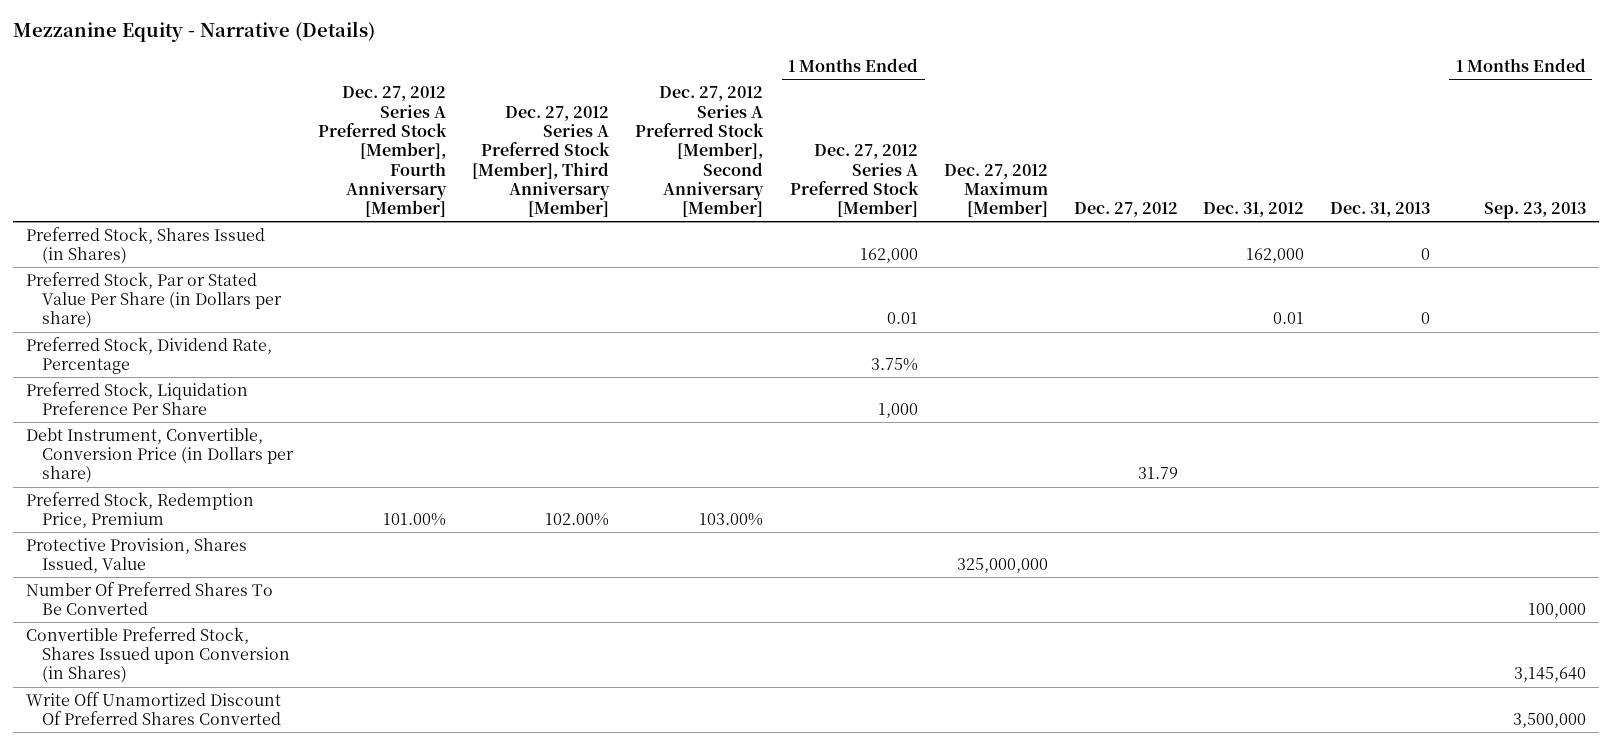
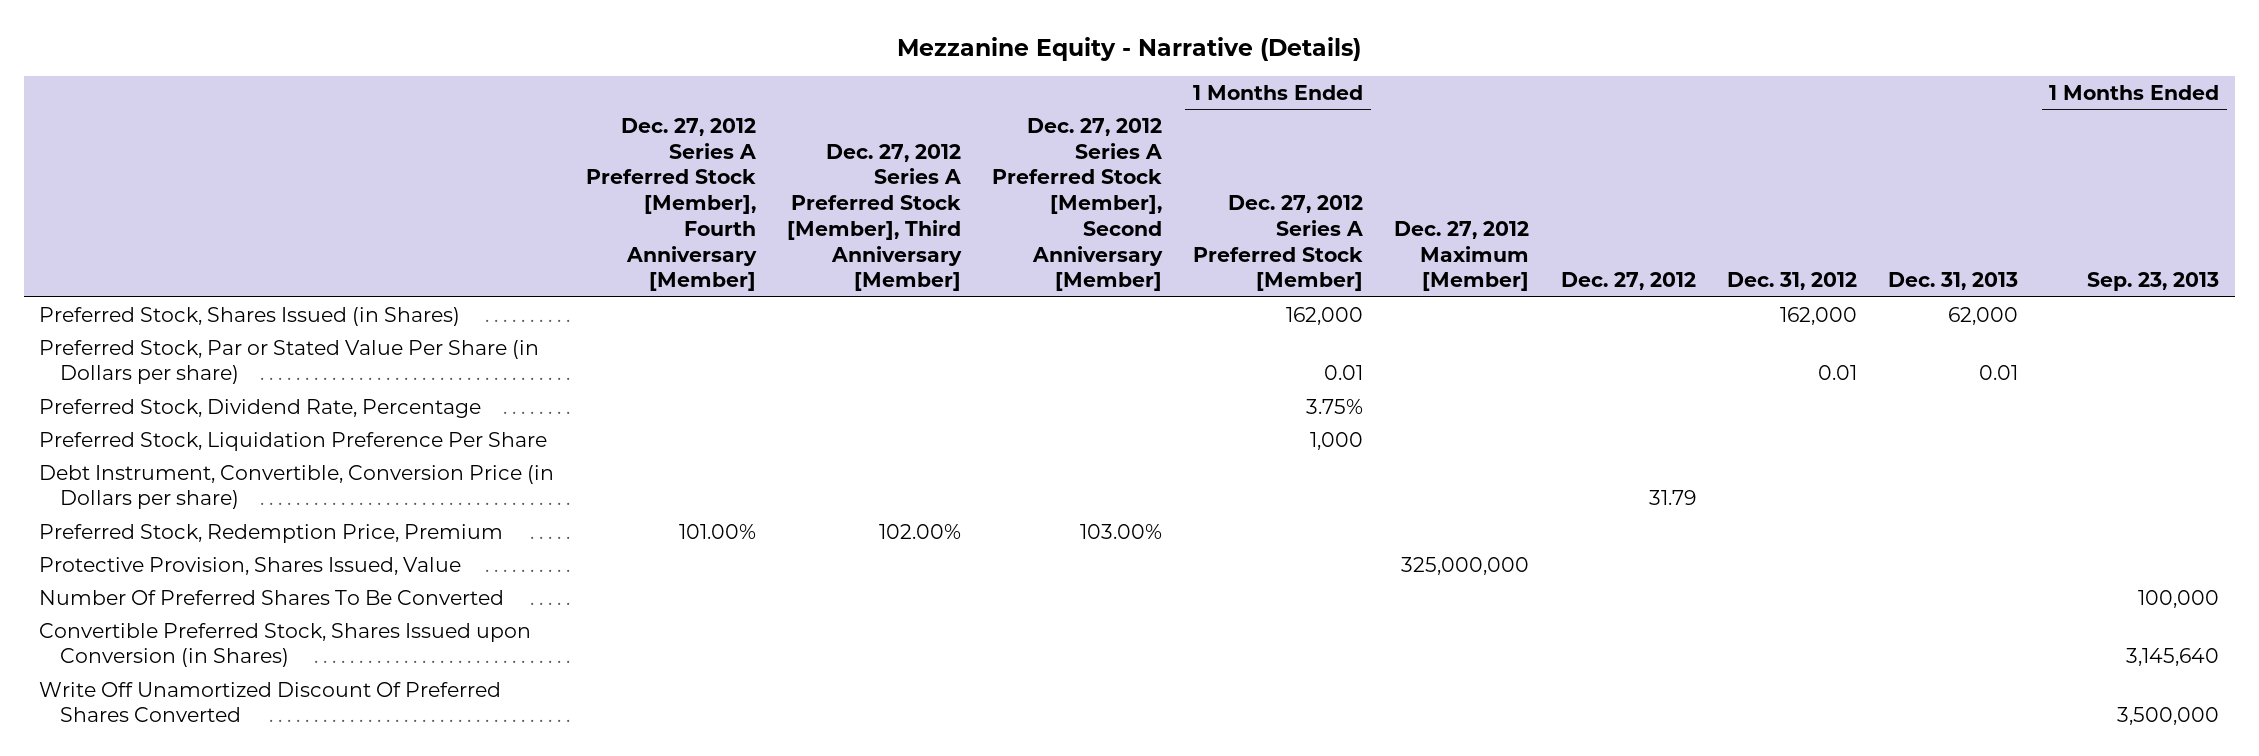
[1421,248,1431,261] 0 -> [1948,306,2019,325] 62,000
[1421,312,1431,325] 0 -> [1979,365,2019,381] 0.01

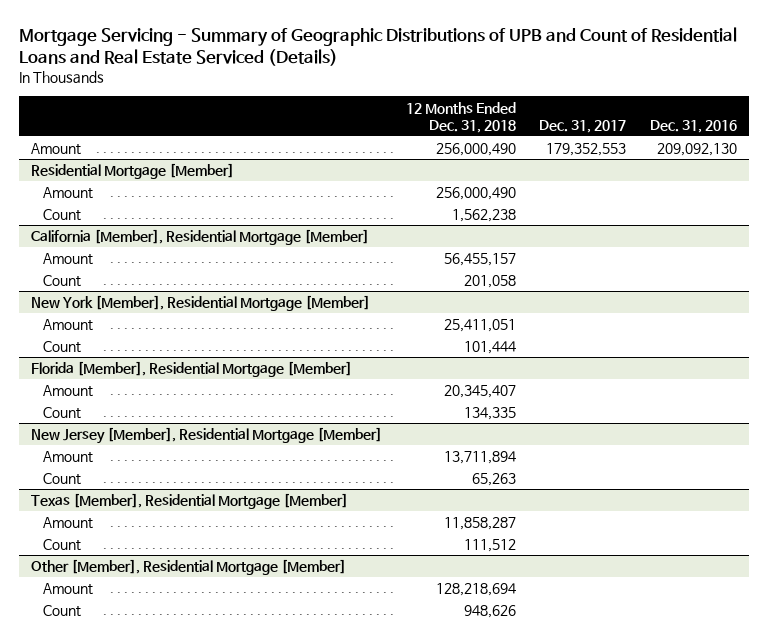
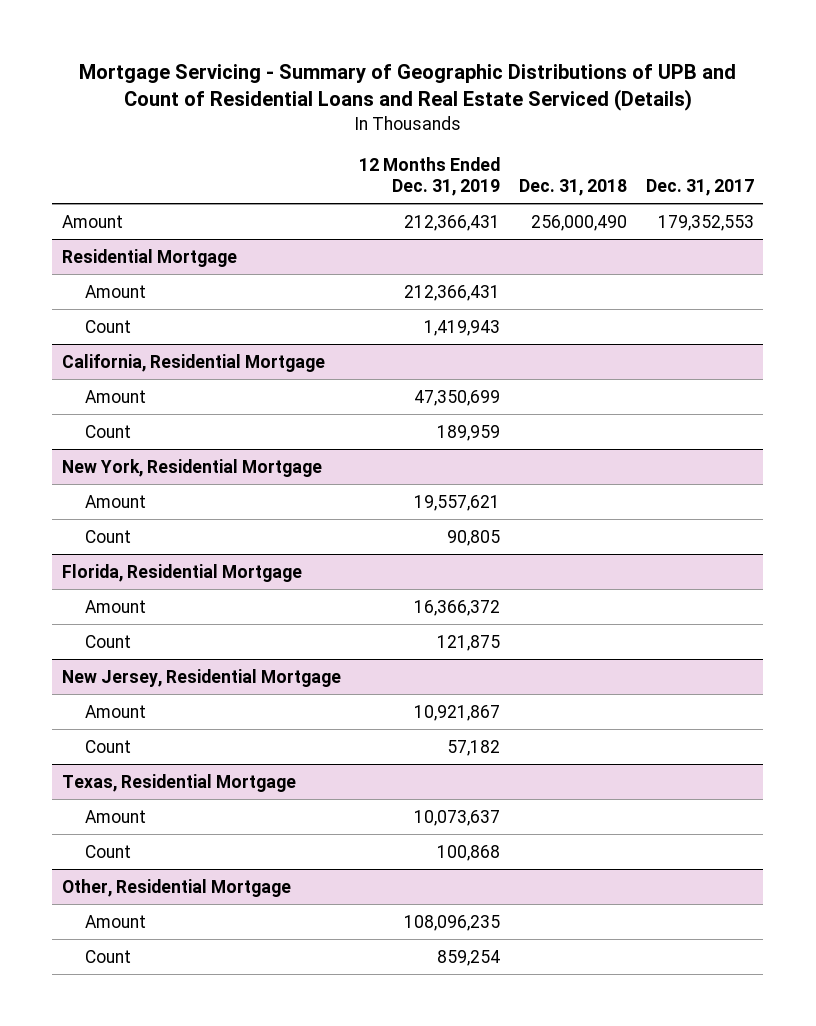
[405,101,516,133] 12 Months Ended Dec. 31, 2018 -> none
[649,119,737,133] Dec. 31, 2016 -> none
none -> [359,156,501,196] 12 Months Ended Dec. 31, 2019
none -> [519,178,628,196] Dec. 31, 2018
[31,163,235,180] Residential Mortgage [Member] -> [61,248,237,267] Residential Mortgage
[31,229,370,246] California [Member], Residential Mortgage [Member] -> [61,353,325,372] California, Residential Mortgage
[31,295,371,312] New York [Member], Residential Mortgage [Member] -> [61,458,322,477] New York, Residential Mortgage
[31,361,353,378] Florida [Member], Residential Mortgage [Member] -> [61,563,302,582] Florida, Residential Mortgage
[31,427,383,445] New Jersey [Member], Residential Mortgage [Member] -> [61,668,341,687] New Jersey, Residential Mortgage
[31,493,349,510] Texas [Member], Residential Mortgage [Member] -> [61,773,296,792] Texas, Residential Mortgage
[31,559,347,576] Other [Member], Residential Mortgage [Member] -> [61,878,291,897] Other, Residential Mortgage

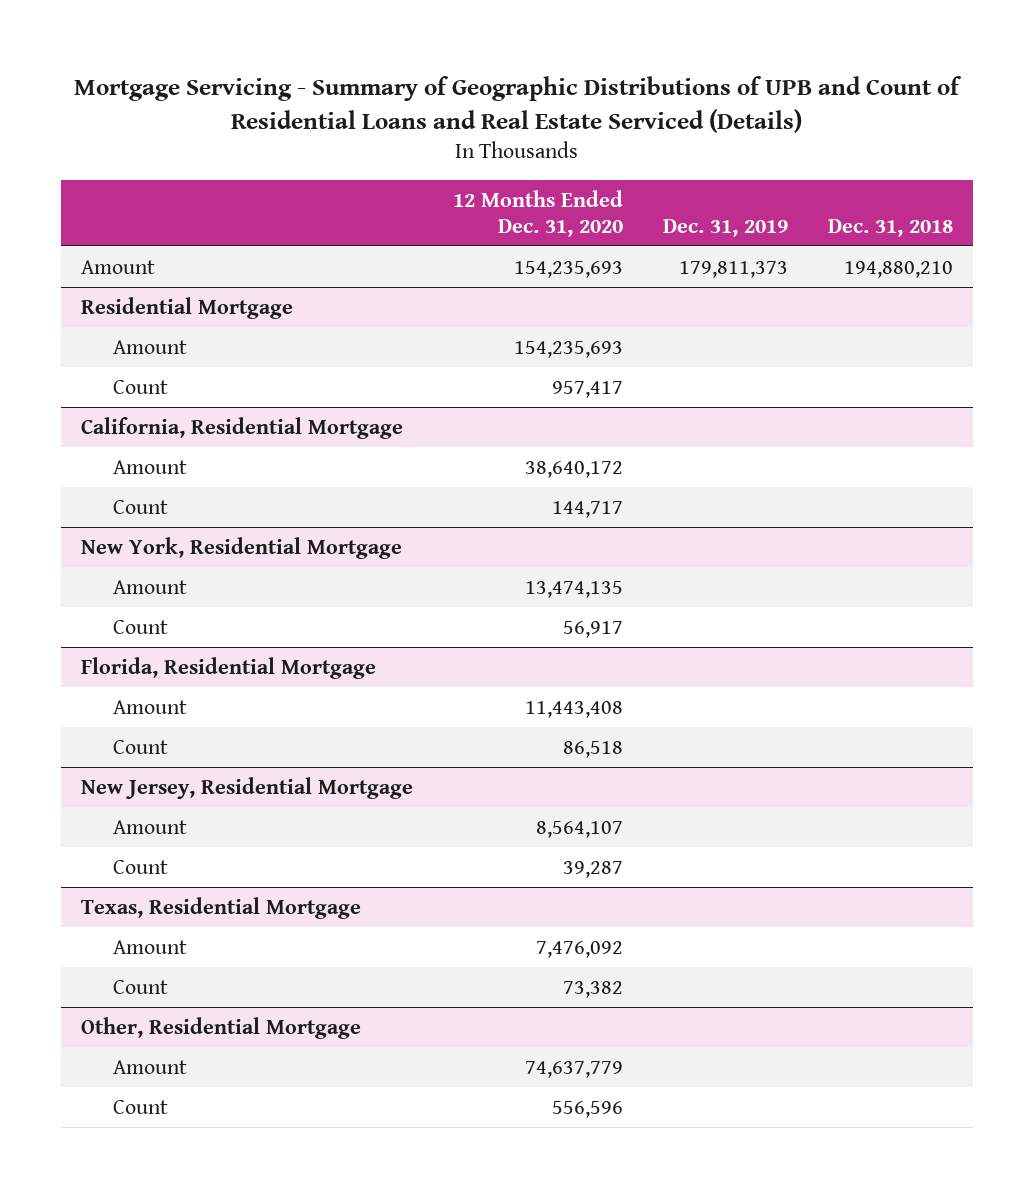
[359,156,501,196] 12 Months Ended Dec. 31, 2019 -> none
[645,178,754,196] Dec. 31, 2017 -> none
none -> [452,189,623,237] 12 Months Ended Dec. 31, 2020
none -> [662,218,788,237] Dec. 31, 2019
[531,214,628,231] 256,000,490 -> [843,260,953,278] 194,880,210

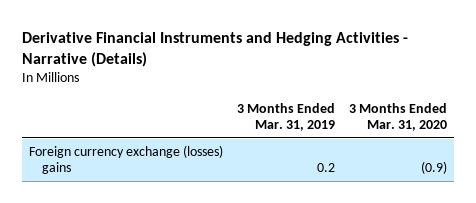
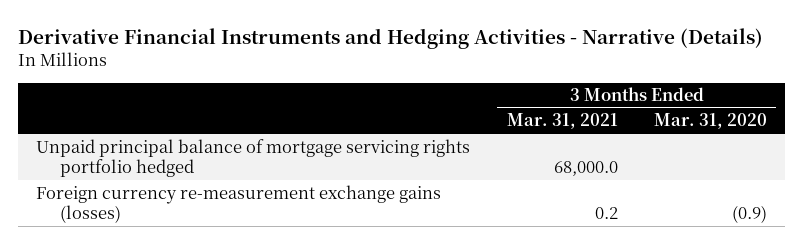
[236,103,335,132] 3 Months Ended Mar. 31, 2019 -> none
none -> [506,113,618,130] Mar. 31, 2021
none -> [36,138,471,177] Unpaid principal balance of mortgage servicing rights portfolio hedged
[28,145,223,175] Foreign currency exchange (losses) gains -> [36,184,442,223] Foreign currency re-measurement exchange gains (losses)

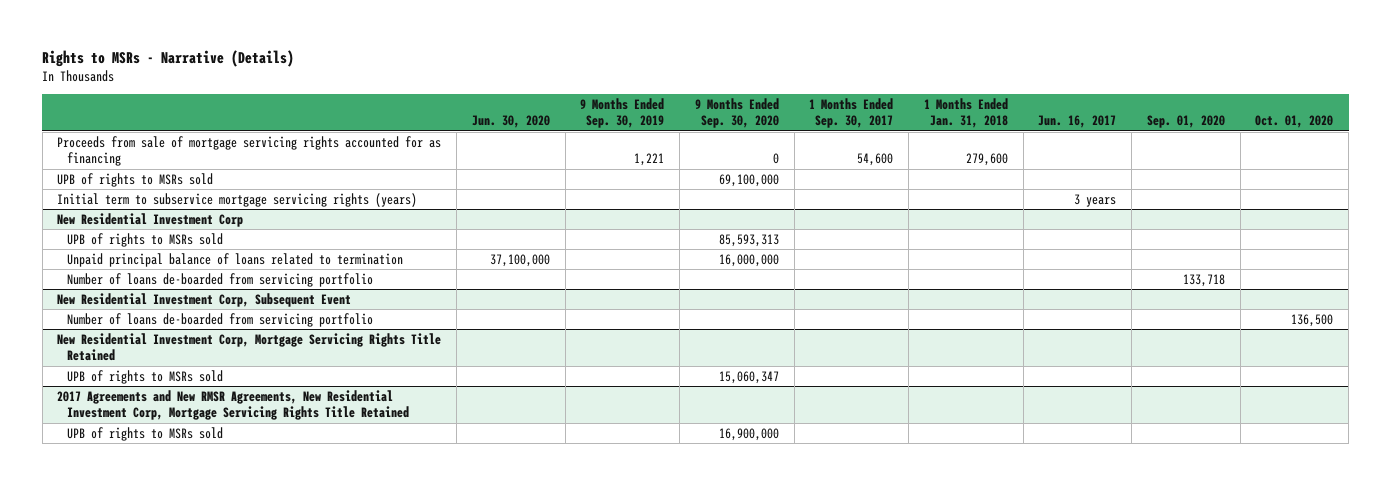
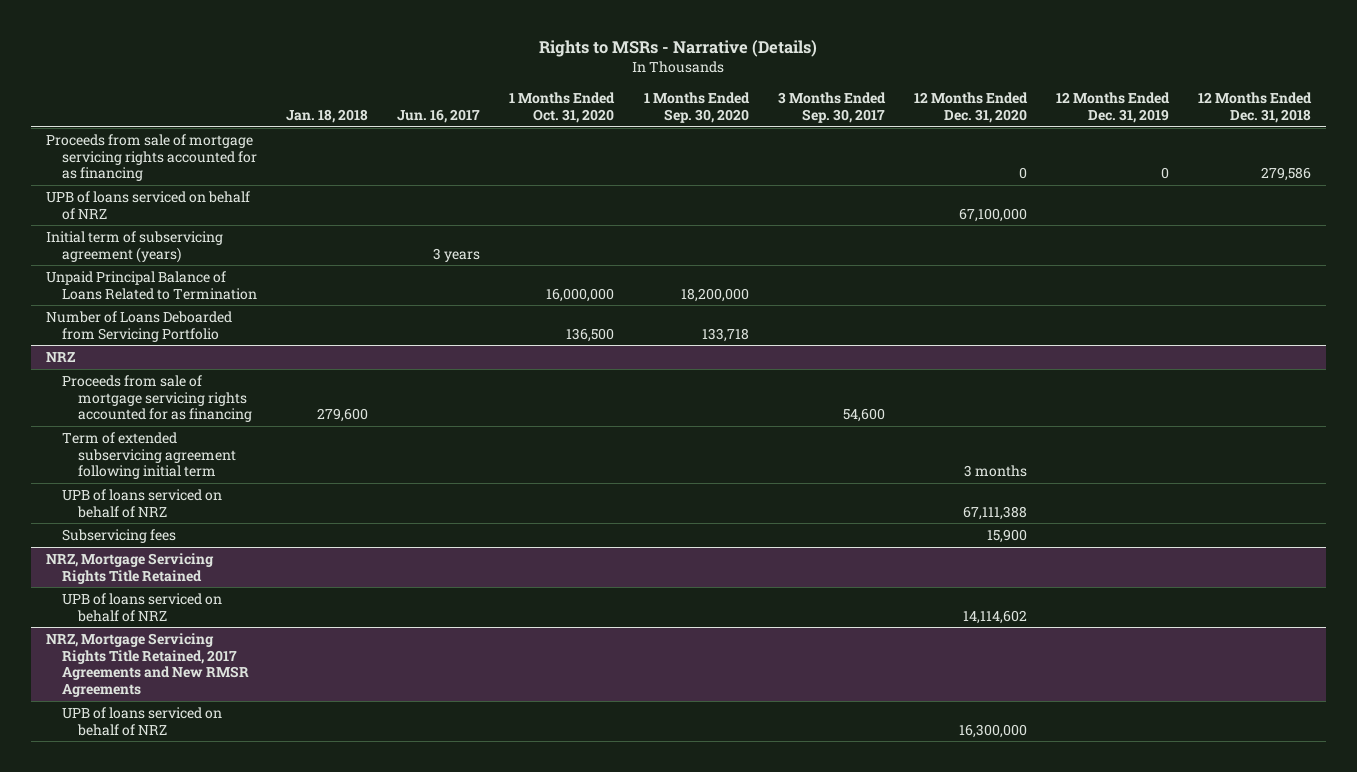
[471,115,550,129] Jun. 30, 2020 -> none
[580,97,665,129] 9 Months Ended Sep. 30, 2019 -> none
[694,97,779,129] 9 Months Ended Sep. 30, 2020 -> none
[809,97,894,129] 1 Months Ended Sep. 30, 2017 -> none
[923,97,1008,129] 1 Months Ended Jan. 31, 2018 -> none
[1146,115,1225,129] Sep. 01, 2020 -> none
[1255,115,1334,129] Oct. 01, 2020 -> none
none -> [286,108,369,123] Jan. 18, 2018
none -> [509,92,616,123] 1 Months Ended Oct. 31, 2020
none -> [643,92,750,123] 1 Months Ended Sep. 30, 2020
none -> [777,92,886,123] 3 Months Ended Sep. 30, 2017
none -> [913,92,1028,123] 12 Months Ended Dec. 31, 2020
none -> [1056,92,1171,123] 12 Months Ended Dec. 31, 2019
none -> [1198,92,1313,123] 12 Months Ended Dec. 31, 2018
[67,252,404,267] Unpaid principal balance of loans related to termination -> none
[67,272,374,287] Number of loans de-boarded from servicing portfolio -> none
[57,292,352,307] New Residential Investment Corp, Subsequent Event -> none
[67,312,374,327] Number of loans de-boarded from servicing portfolio -> none
[57,172,214,187] UPB of rights to MSRs sold -> [45,190,250,220] UPB of loans serviced on behalf of NRZ
[57,192,418,207] Initial term to subservice mortgage servicing rights (years) -> [45,230,223,263] Initial term of subservicing agreement (years)
none -> [45,270,257,300] Unpaid Principal Balance of Loans Related to Termination
none -> [45,310,232,342] Number of Loans Deboarded from Servicing Portfolio
[57,212,244,227] New Residential Investment Corp -> [45,351,76,362] NRZ
none -> [61,374,253,423] Proceeds from sale of mortgage servicing rights accounted for as financing
none -> [61,431,237,480] Term of extended subservicing agreement following initial term
[67,232,224,247] UPB of rights to MSRs sold -> [61,488,222,518] UPB of loans serviced on behalf of NRZ
none -> [61,528,176,543] Subservicing fees
[57,332,442,362] New Residential Investment Corp, Mortgage Servicing Rights Title Retained -> [45,552,214,584] NRZ, Mortgage Servicing Rights Title Retained
[67,369,224,384] UPB of rights to MSRs sold -> [61,592,222,622] UPB of loans serviced on behalf of NRZ
[57,389,410,421] 2017 Agreements and New RMSR Agreements, New Residential Investment Corp, Mortgage Servicing Rights Title Retained -> [45,632,249,698] NRZ, Mortgage Servicing Rights Title Retained, 2017 Agreements and New RMSR Agreements
[67,426,224,441] UPB of rights to MSRs sold -> [61,706,222,736] UPB of loans serviced on behalf of NRZ

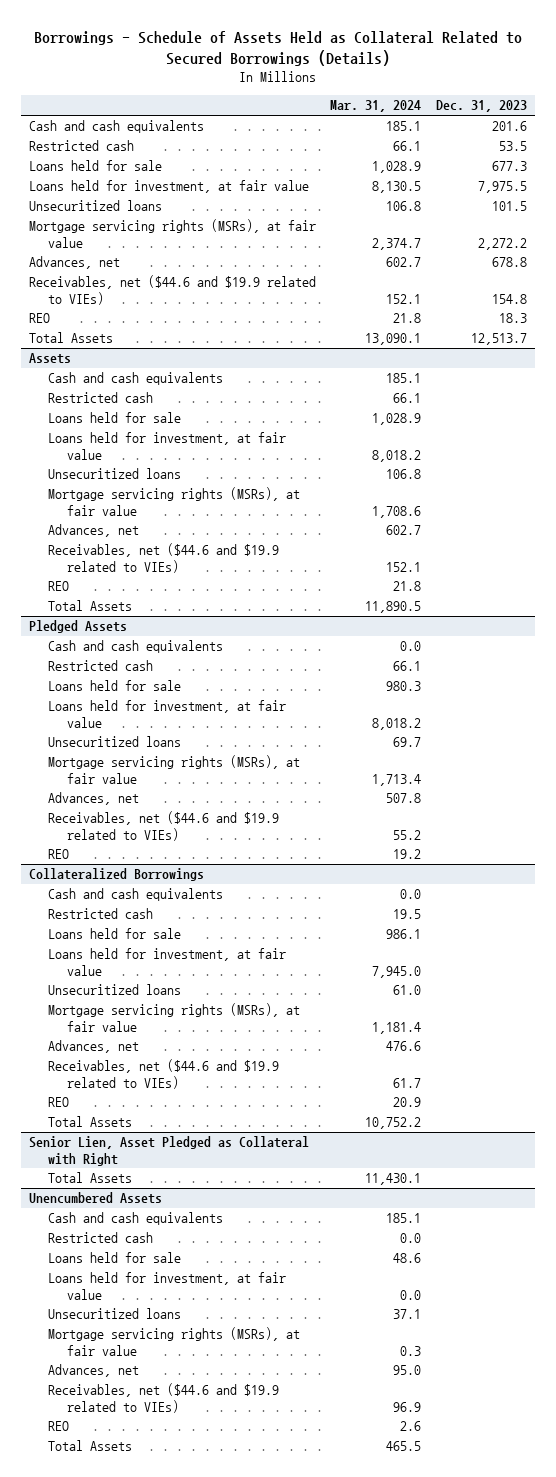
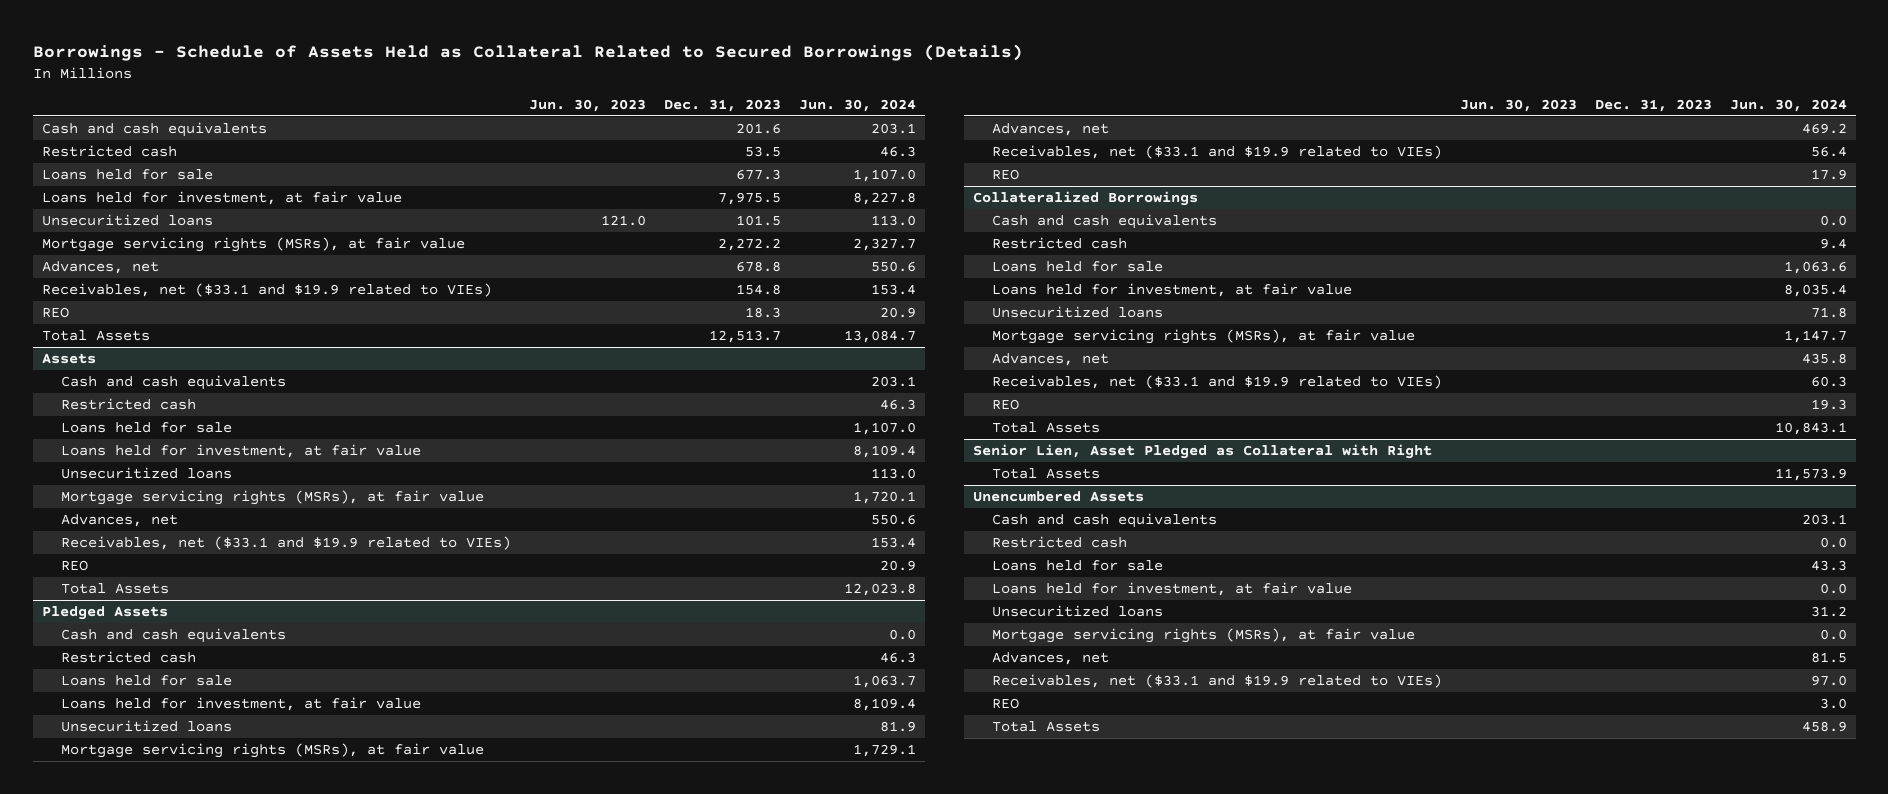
[330,100,422,113] Mar. 31, 2024 -> none
none -> [528,99,646,113] Jun. 30, 2023
none -> [798,99,916,113] Jun. 30, 2024
[28,275,316,305] Receivables, net ($44.6 and $19.9 related to VIEs) -> [41,282,492,297] Receivables, net ($33.1 and $19.9 related to VIEs)
[47,543,279,573] Receivables, net ($44.6 and $19.9 related to VIEs) -> [61,535,512,550] Receivables, net ($33.1 and $19.9 related to VIEs)
[47,811,279,841] Receivables, net ($44.6 and $19.9 related to VIEs) -> [992,144,1443,159] Receivables, net ($33.1 and $19.9 related to VIEs)
[47,1059,279,1089] Receivables, net ($44.6 and $19.9 related to VIEs) -> [992,374,1443,389] Receivables, net ($33.1 and $19.9 related to VIEs)
[47,1383,279,1413] Receivables, net ($44.6 and $19.9 related to VIEs) -> [992,673,1443,688] Receivables, net ($33.1 and $19.9 related to VIEs)

